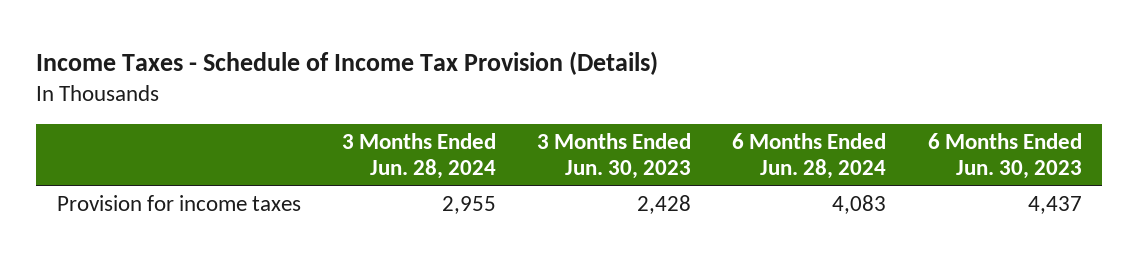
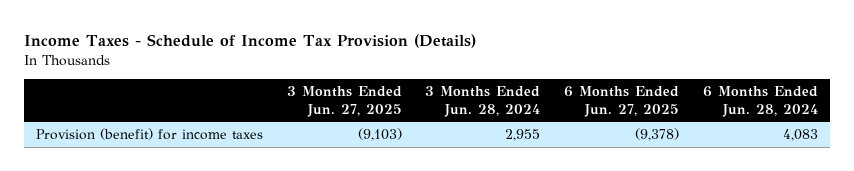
[537,132,692,179] 3 Months Ended Jun. 30, 2023 -> none
[927,132,1082,179] 6 Months Ended Jun. 30, 2023 -> none
none -> [286,85,402,117] 3 Months Ended Jun. 27, 2025
none -> [563,85,679,117] 6 Months Ended Jun. 27, 2025
[56,194,301,211] Provision for income taxes -> [35,128,263,141] Provision (benefit) for income taxes

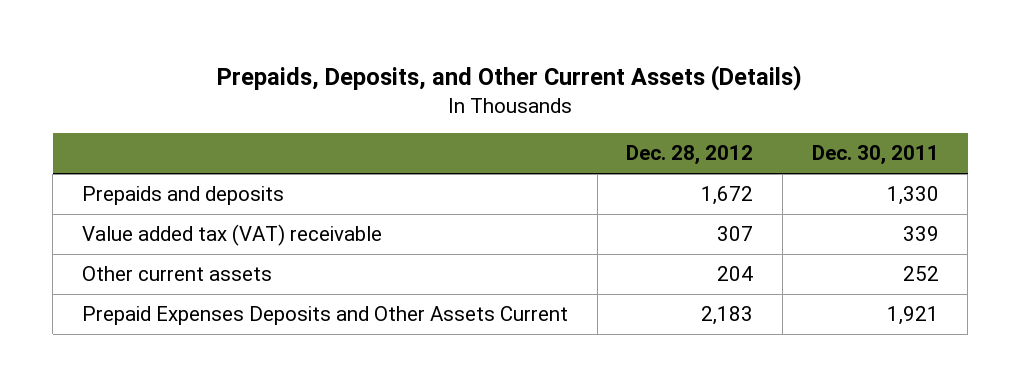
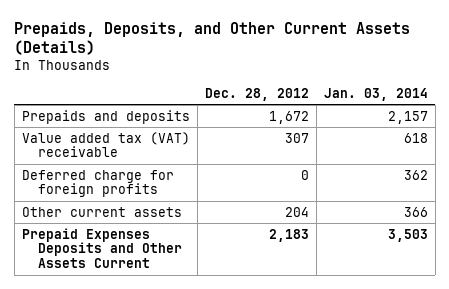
[811,145,939,166] Dec. 30, 2011 -> none
none -> [323,88,428,102] Jan. 03, 2014
none -> [21,169,174,198] Deferred charge for foreign profits

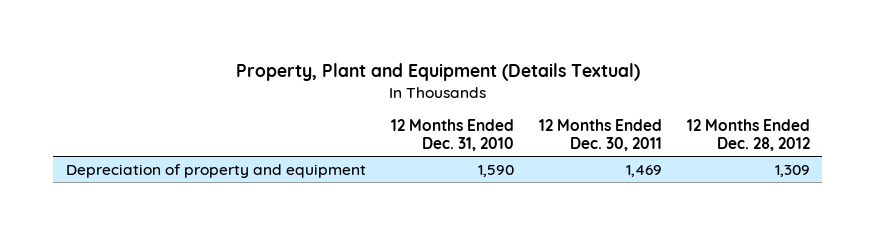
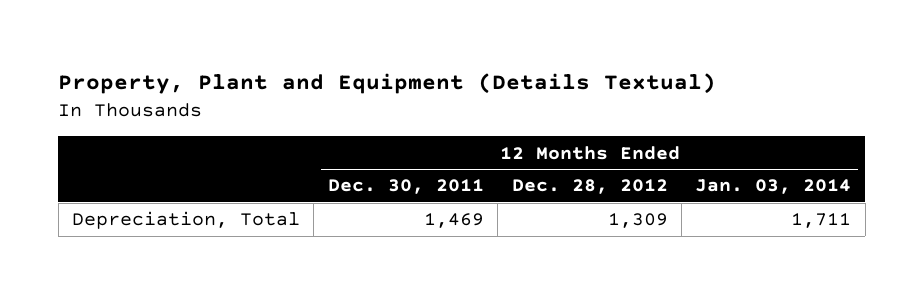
[390,119,514,152] 12 Months Ended Dec. 31, 2010 -> none
none -> [695,179,852,195] Jan. 03, 2014
[65,163,366,178] Depreciation of property and equipment -> [71,211,300,230] Depreciation, Total

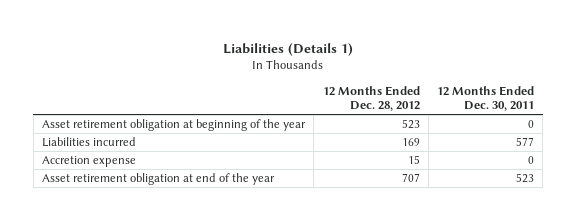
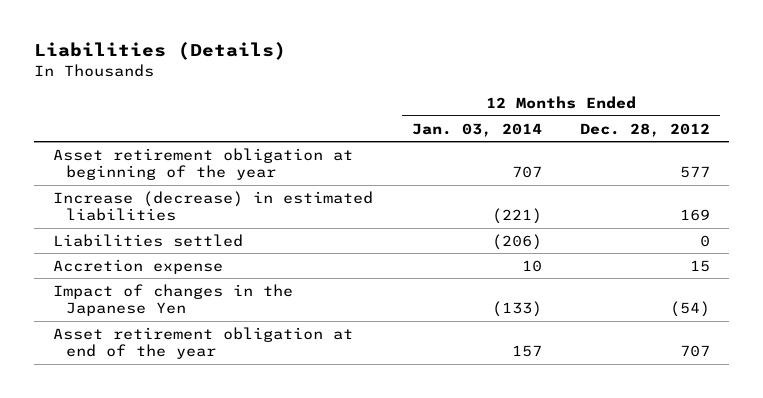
[223,42,354,56] Liabilities (Details 1) -> [33,42,286,61] Liabilities (Details)
[437,85,535,112] 12 Months Ended Dec. 30, 2011 -> none
none -> [411,122,542,137] Jan. 03, 2014
[401,119,420,130] 523 -> [680,166,711,179] 577
[42,137,137,148] Liabilities incurred -> [52,190,373,222] Increase (decrease) in estimated liabilities
none -> [52,233,243,247] Liabilities settled
none -> [52,283,293,317] Impact of changes in the Japanese Yen

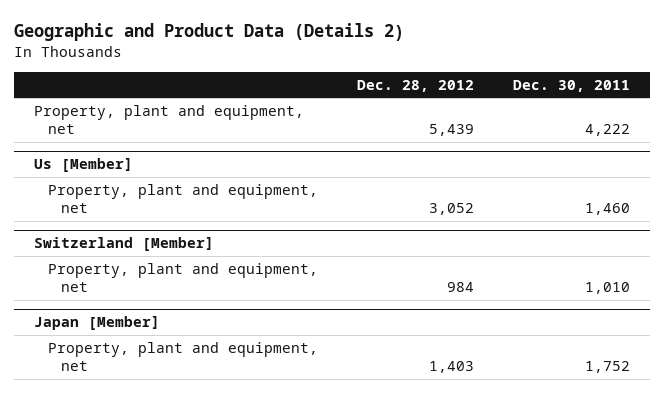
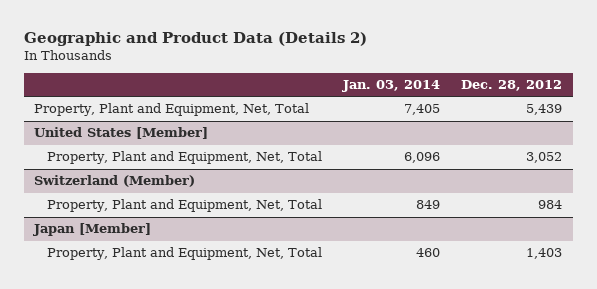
[513,79,631,92] Dec. 30, 2011 -> none
none -> [341,79,440,92] Jan. 03, 2014
[34,158,134,173] Us [Member] -> none
[34,105,305,135] Property, plant and equipment, net -> [34,103,310,117] Property, Plant and Equipment, Net, Total
none -> [34,127,209,140] United States [Member]
[47,184,318,214] Property, plant and equipment, net -> [46,151,322,165] Property, Plant and Equipment, Net, Total
[34,237,215,252] Switzerland [Member] -> [34,175,196,188] Switzerland (Member)
[47,263,318,293] Property, plant and equipment, net -> [46,199,322,213] Property, Plant and Equipment, Net, Total
[47,342,318,372] Property, plant and equipment, net -> [46,247,322,261] Property, Plant and Equipment, Net, Total

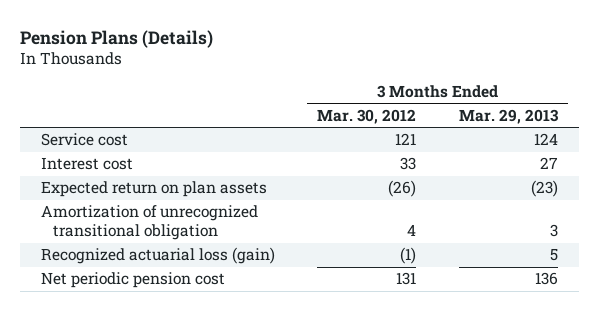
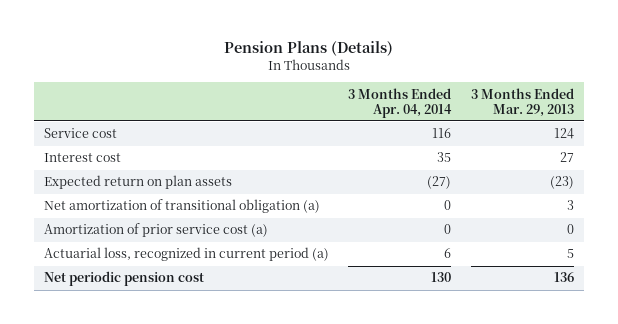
[317,109,417,125] Mar. 30, 2012 -> none
none -> [348,87,453,118] 3 Months Ended Apr. 04, 2014
[40,247,275,265] Recognized actuarial loss (gain) -> none
[40,205,258,241] Amortization of unrecognized transitional obligation -> [43,199,320,214] Net amortization of transitional obligation (a)
none -> [43,223,268,238] Amortization of prior service cost (a)
none -> [43,247,329,262] Actuarial loss, recognized in current period (a)

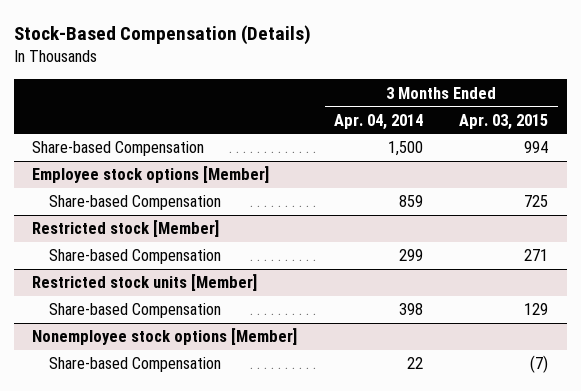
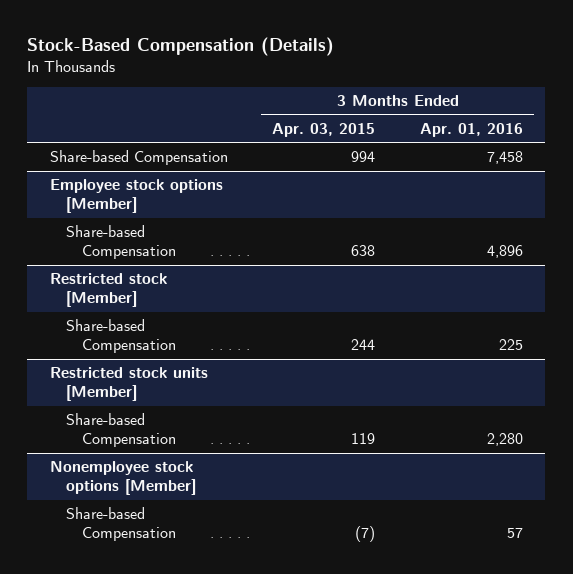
[333,113,423,130] Apr. 04, 2014 -> none
none -> [419,122,523,137] Apr. 01, 2016
[524,195,549,208] 725 -> [351,245,376,257] 638
[524,249,549,262] 271 -> [351,339,376,351] 244
[524,303,549,316] 129 -> [351,433,376,445] 119

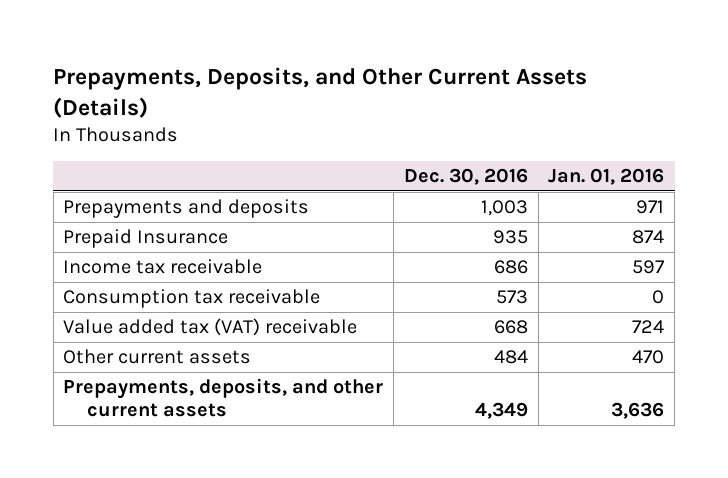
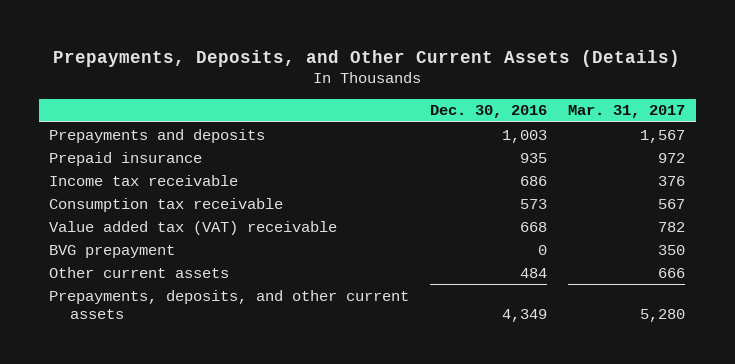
[548,168,665,186] Jan. 01, 2016 -> none
none -> [568,105,686,119] Mar. 31, 2017
[63,229,229,249] Prepaid Insurance -> [49,151,203,166] Prepaid insurance
none -> [49,244,176,258] BVG prepayment

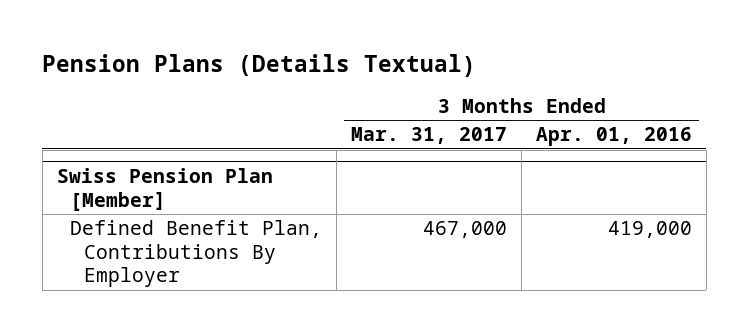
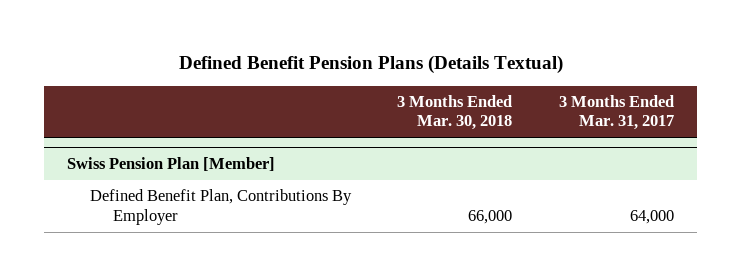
[42,54,477,78] Pension Plans (Details Textual) -> [178,55,563,75] Defined Benefit Pension Plans (Details Textual)
[536,127,693,147] Apr. 01, 2016 -> none
none -> [397,94,513,131] 3 Months Ended Mar. 30, 2018
[423,221,508,239] 467,000 -> [629,209,674,224] 64,000

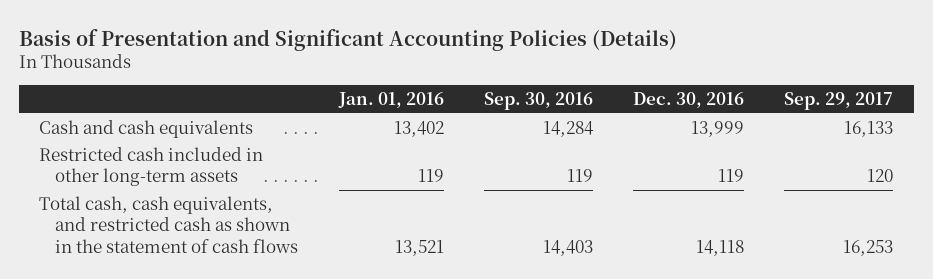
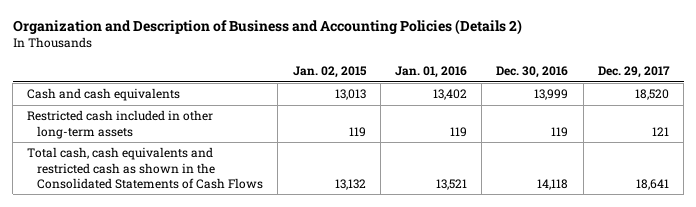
[19,28,678,51] Basis of Presentation and Significant Accounting Policies (Details) -> [12,19,522,36] Organization and Description of Business and Accounting Policies (Details 2)
[483,92,593,111] Sep. 30, 2016 -> none
[784,92,894,111] Sep. 29, 2017 -> none
none -> [292,65,367,78] Jan. 02, 2015
none -> [597,65,670,78] Dec. 29, 2017
[39,195,299,253] Total cash, cash equivalents, and restricted cash as shown in the statement of cash flows -> [27,147,264,189] Total cash, cash equivalents and restricted cash as shown in the Consolidated Statements of Cash Flows

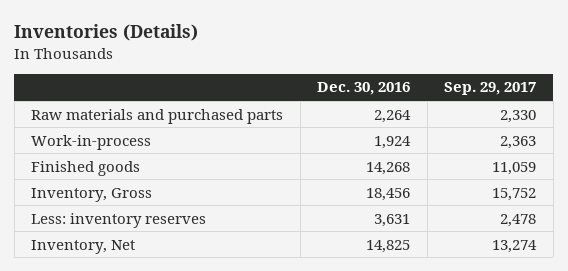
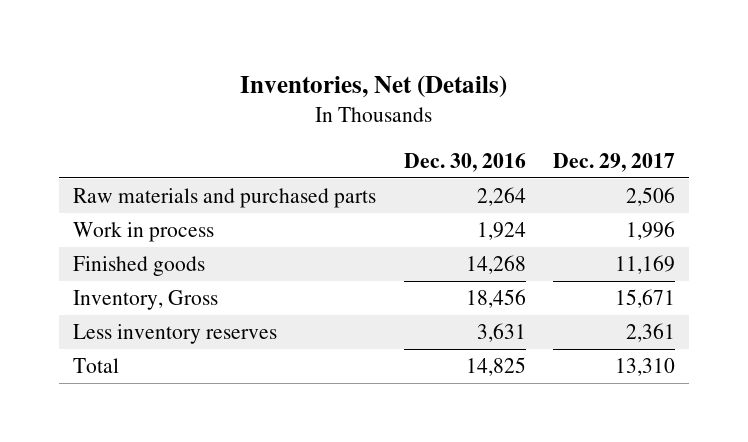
[14,24,199,42] Inventories (Details) -> [240,74,508,98] Inventories, Net (Details)
[444,82,537,96] Sep. 29, 2017 -> none
none -> [553,153,676,173] Dec. 29, 2017
[31,134,152,150] Work-in-process -> [72,221,214,242] Work in process
[31,212,207,228] Less: inventory reserves -> [72,323,277,344] Less inventory reserves
[31,239,136,254] Inventory, Net -> [72,357,119,373] Total

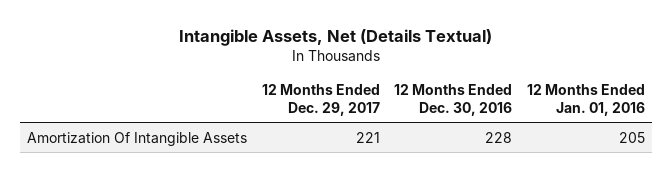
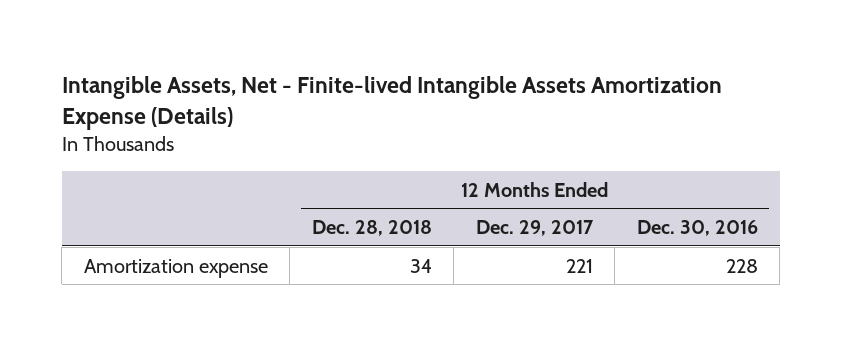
[178,28,492,46] Intangible Assets, Net (Details Textual) -> [61,75,722,131] Intangible Assets, Net - Finite-lived Intangible Assets Amortization Expense (Details)
[526,83,645,117] 12 Months Ended Jan. 01, 2016 -> none
none -> [311,220,432,237] Dec. 28, 2018
[27,131,248,146] Amortization Of Intangible Assets -> [83,258,268,278] Amortization expense

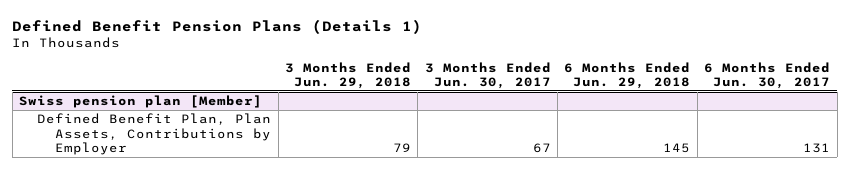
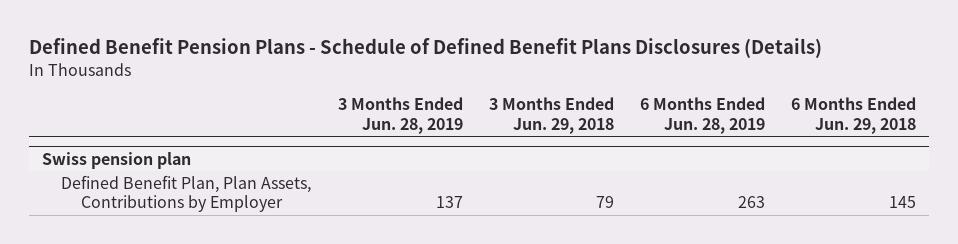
[12,18,423,34] Defined Benefit Pension Plans (Details 1) -> [29,38,823,59] Defined Benefit Pension Plans - Schedule of Defined Benefit Plans Disclosures (Details)
[424,61,551,89] 3 Months Ended Jun. 30, 2017 -> none
[704,61,831,89] 6 Months Ended Jun. 30, 2017 -> none
none -> [337,97,463,134] 3 Months Ended Jun. 28, 2019
none -> [639,97,765,134] 6 Months Ended Jun. 28, 2019
[19,95,263,109] Swiss pension plan [Member] -> [42,151,192,169] Swiss pension plan

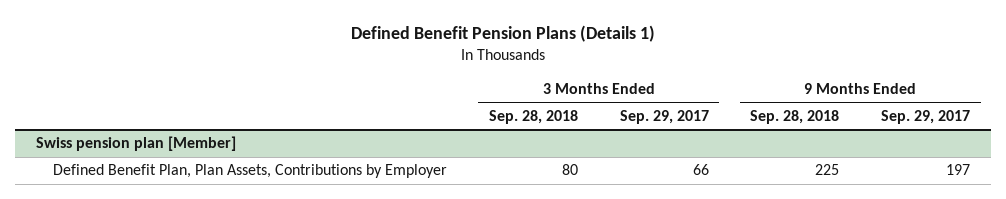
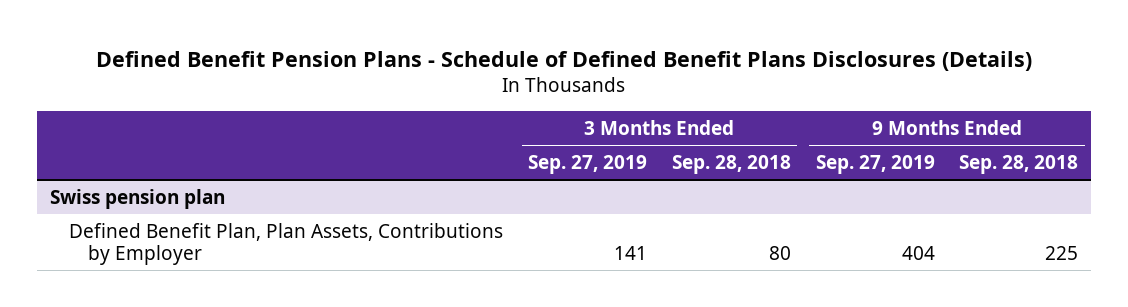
[351,25,656,43] Defined Benefit Pension Plans (Details 1) -> [96,50,1033,71] Defined Benefit Pension Plans - Schedule of Defined Benefit Plans Disclosures (Details)
[619,110,709,125] Sep. 29, 2017 -> none
[881,110,971,125] Sep. 29, 2017 -> none
none -> [527,154,647,174] Sep. 27, 2019
none -> [815,154,935,174] Sep. 27, 2019
[36,136,237,152] Swiss pension plan [Member] -> [49,188,225,209] Swiss pension plan

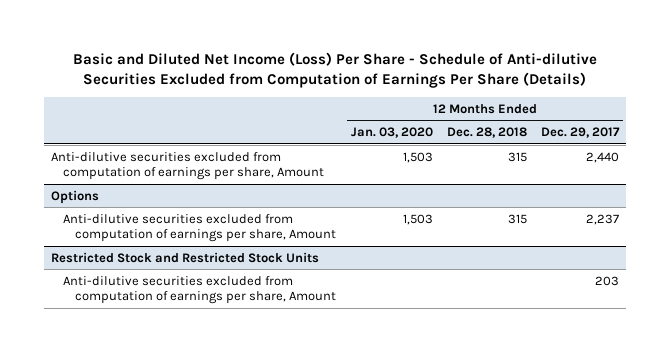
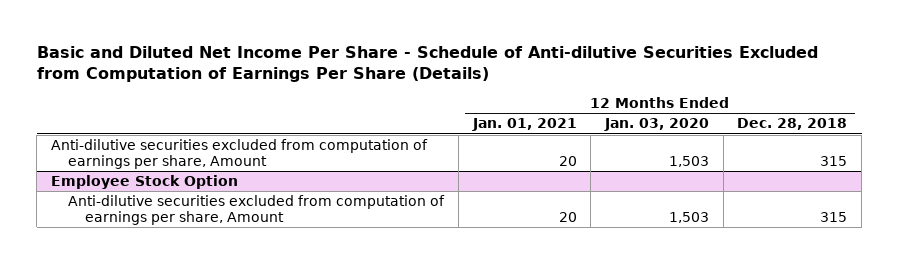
[73,52,598,89] Basic and Diluted Net Income (Loss) Per Share - Schedule of Anti-dilutive Securities Excluded from Computation of Earnings Per Share (Details) -> [36,45,818,82] Basic and Diluted Net Income Per Share - Schedule of Anti-dilutive Securities Excluded from Computation of Earnings Per Share (Details)
[541,127,621,139] Dec. 29, 2017 -> none
none -> [471,118,577,132] Jan. 01, 2021
[51,189,100,204] Options -> [50,175,238,190] Employee Stock Option
[51,251,320,263] Restricted Stock and Restricted Stock Units -> none
[63,275,337,305] Anti-dilutive securities excluded from computation of earnings per share, Amount -> none

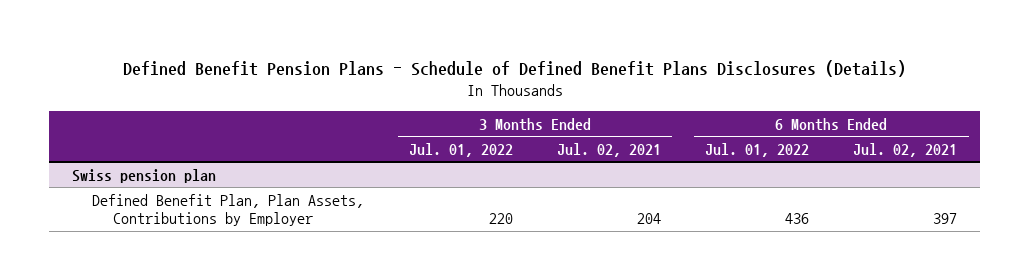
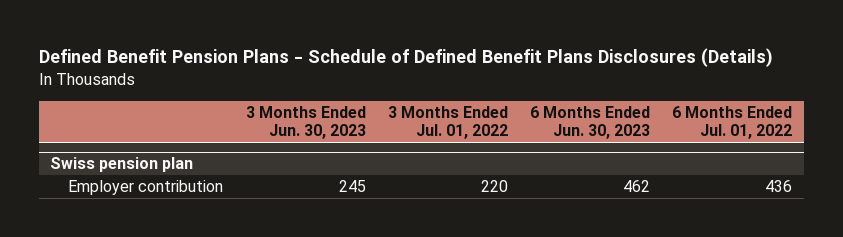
[556,142,661,157] Jul. 02, 2021 -> none
[853,142,958,157] Jul. 02, 2021 -> none
none -> [245,105,366,140] 3 Months Ended Jun. 30, 2023
none -> [530,105,651,140] 6 Months Ended Jun. 30, 2023
[92,193,365,227] Defined Benefit Plan, Plan Assets, Contributions by Employer -> [68,180,224,196] Employer contribution

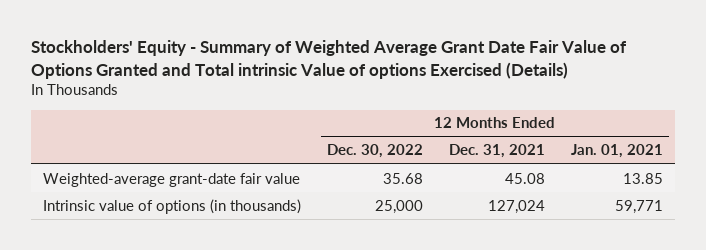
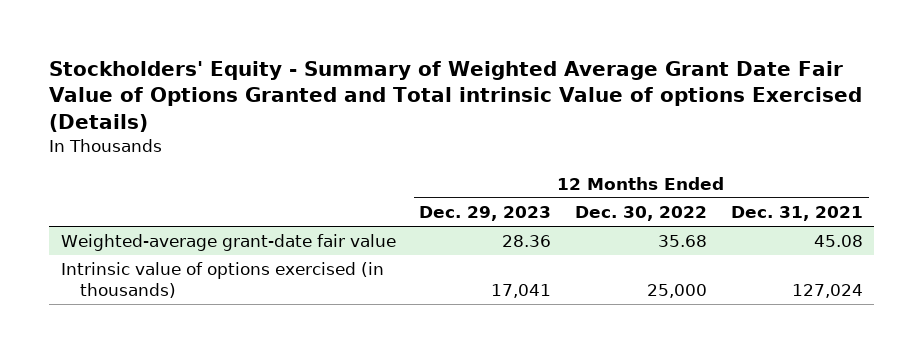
[570,144,663,159] Jan. 01, 2021 -> none
none -> [419,206,552,222] Dec. 29, 2023
[43,198,302,214] Intrinsic value of options (in thousands) -> [60,262,384,299] Intrinsic value of options exercised (in thousands)

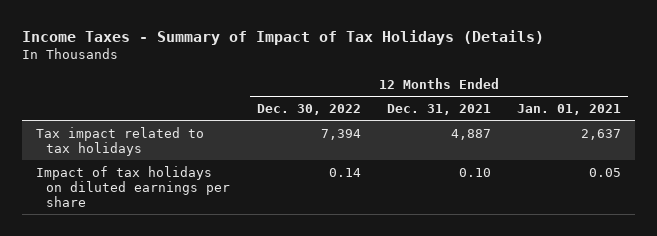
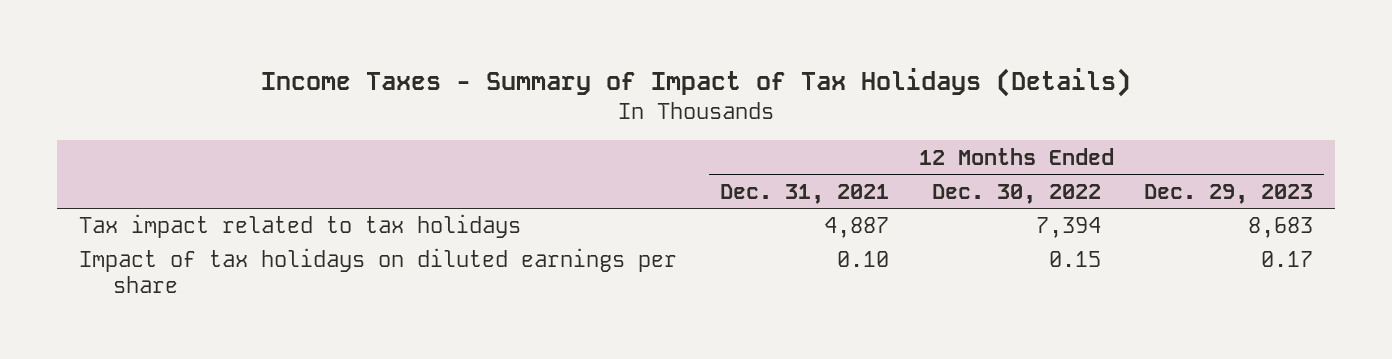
[517,103,622,115] Jan. 01, 2021 -> none
none -> [1144,183,1314,204] Dec. 29, 2023
[328,167,361,177] 0.14 -> [1049,251,1102,268] 0.15

